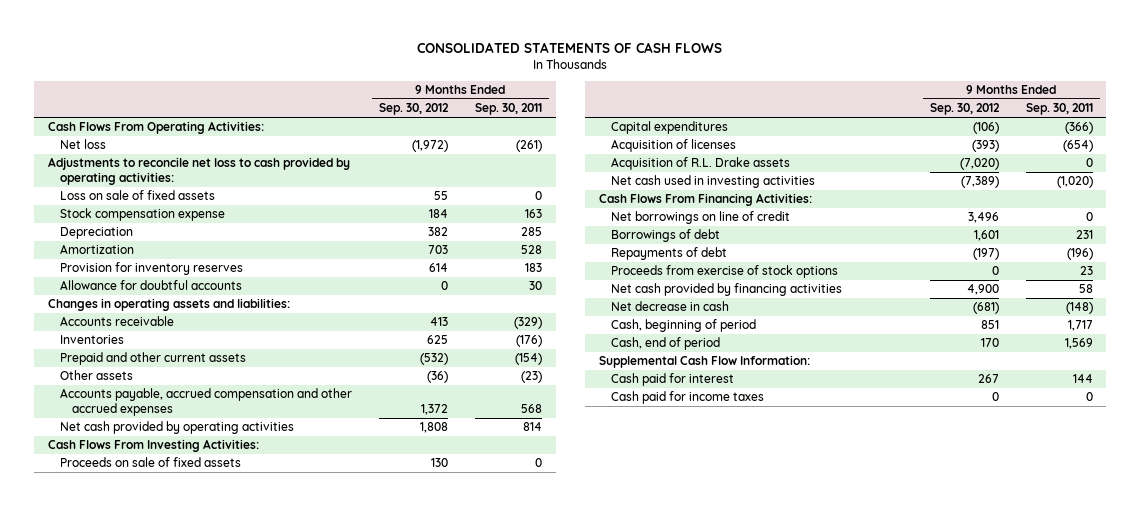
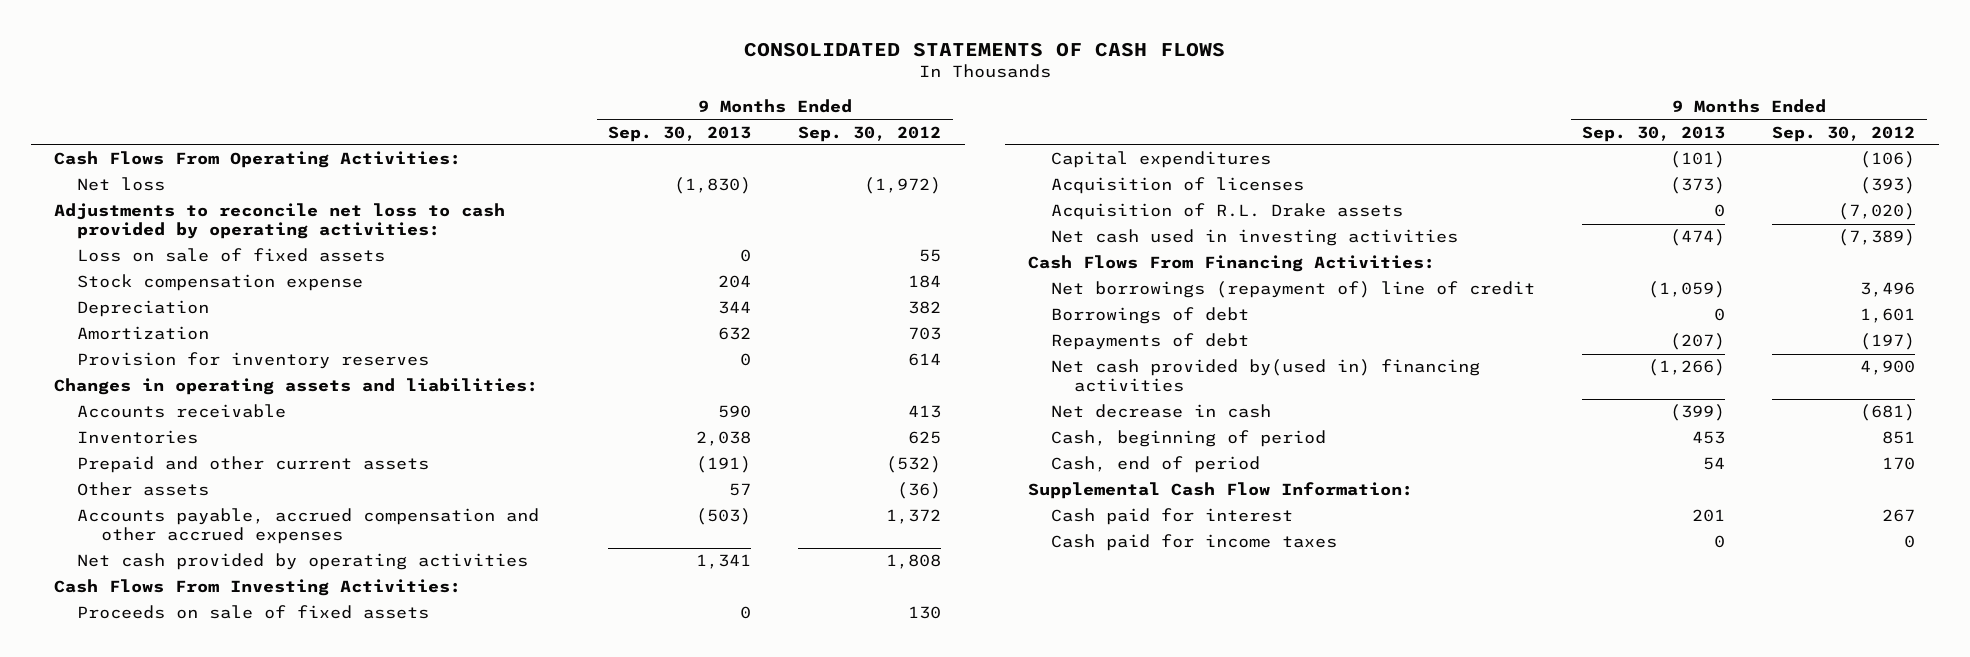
[475,103,543,116] Sep. 30, 2011 -> none
none -> [608,125,752,142] Sep. 30, 2013
[59,280,242,291] Allowance for doubtful accounts -> none
[610,211,790,225] Net borrowings on line of credit -> [1051,281,1536,299] Net borrowings (repayment of) line of credit
[610,265,838,279] Proceeds from exercise of stock options -> none
[610,283,842,297] Net cash provided by financing activities -> [1051,359,1481,393] Net cash provided by(used in) financing activities

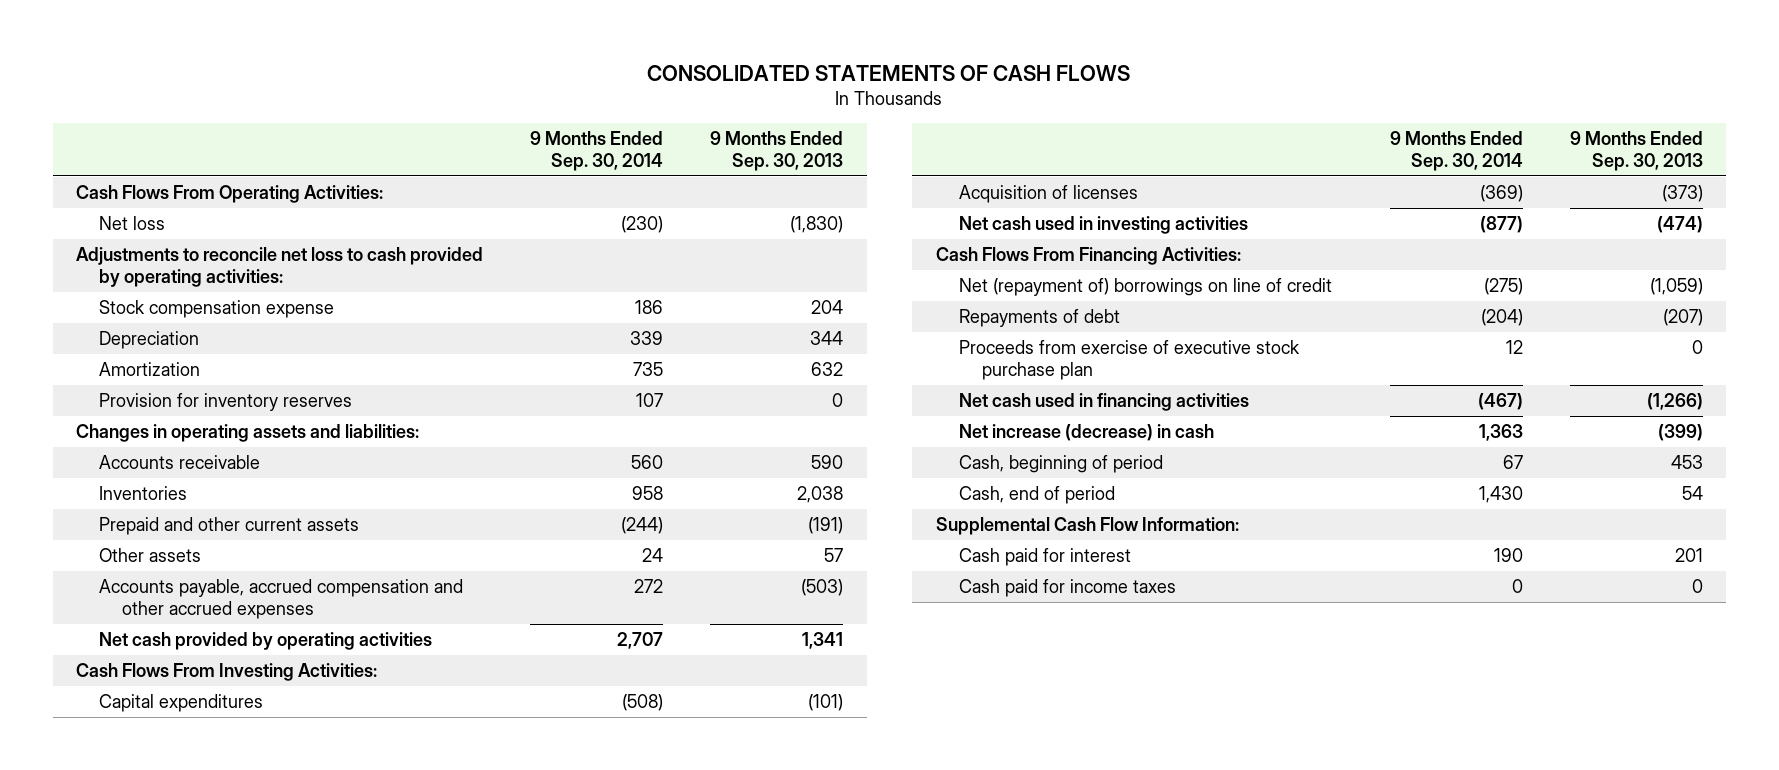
[798,125,942,142] Sep. 30, 2012 -> none
none -> [530,131,664,172] 9 Months Ended Sep. 30, 2014
[77,248,386,263] Loss on sale of fixed assets -> none
[77,605,430,620] Proceeds on sale of fixed assets -> none
[1051,203,1404,221] Acquisition of R.L. Drake assets -> none
[1051,307,1250,325] Borrowings of debt -> none
[1051,281,1536,299] Net borrowings (repayment of) line of credit -> [958,278,1332,297] Net (repayment of) borrowings on line of credit
none -> [958,340,1300,380] Proceeds from exercise of executive stock purchase plan
[1051,359,1481,393] Net cash provided by(used in) financing activities -> [958,393,1249,412] Net cash used in financing activities
[1051,404,1272,419] Net decrease in cash -> [958,424,1214,442] Net increase (decrease) in cash

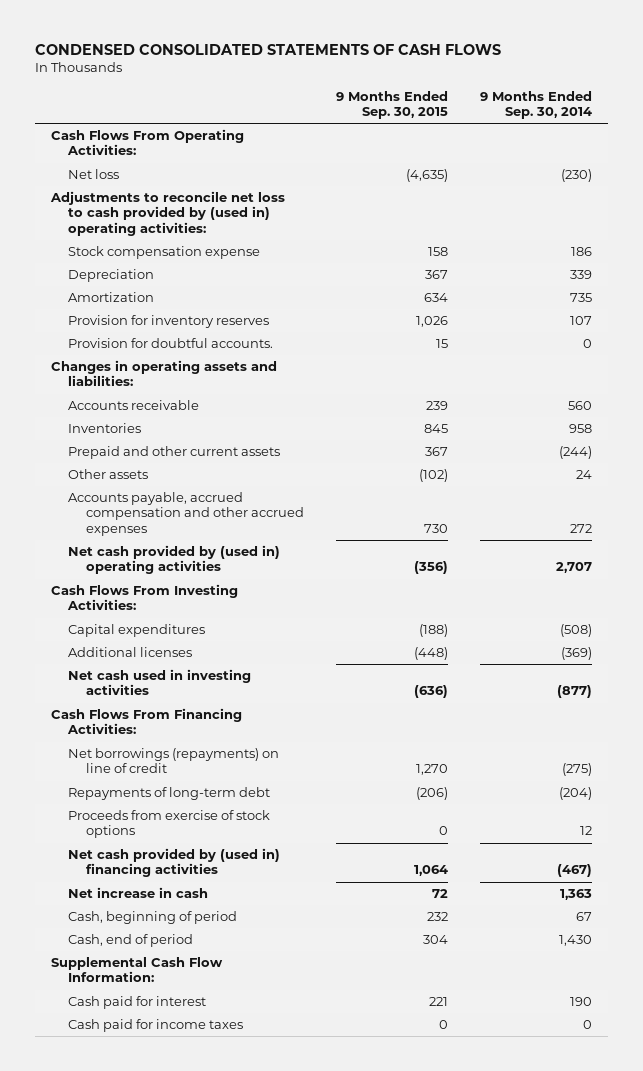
[647,64,1131,81] CONSOLIDATED STATEMENTS OF CASH FLOWS -> [35,43,502,55] CONDENSED CONSOLIDATED STATEMENTS OF CASH FLOWS
[710,131,844,172] 9 Months Ended Sep. 30, 2013 -> none
none -> [335,90,448,120] 9 Months Ended Sep. 30, 2015
[76,247,484,287] Adjustments to reconcile net loss to cash provided by operating activities: -> [50,191,286,236] Adjustments to reconcile net loss to cash provided by (used in) operating activities:
none -> [68,338,274,349] Provision for doubtful accounts.
[99,632,433,651] Net cash provided by operating activities -> [68,545,281,575] Net cash provided by (used in) operating activities
[958,185,1138,204] Acquisition of licenses -> [68,647,193,658] Additional licenses
[958,278,1332,297] Net (repayment of) borrowings on line of credit -> [68,748,280,774] Net borrowings (repayments) on line of credit
[958,309,1120,328] Repayments of debt -> [68,787,271,801] Repayments of long-term debt
[958,340,1300,380] Proceeds from exercise of executive stock purchase plan -> [68,810,271,839] Proceeds from exercise of stock options
[958,393,1249,412] Net cash used in financing activities -> [68,848,281,878] Net cash provided by (used in) financing activities
[958,424,1214,442] Net increase (decrease) in cash -> [68,887,209,899] Net increase in cash

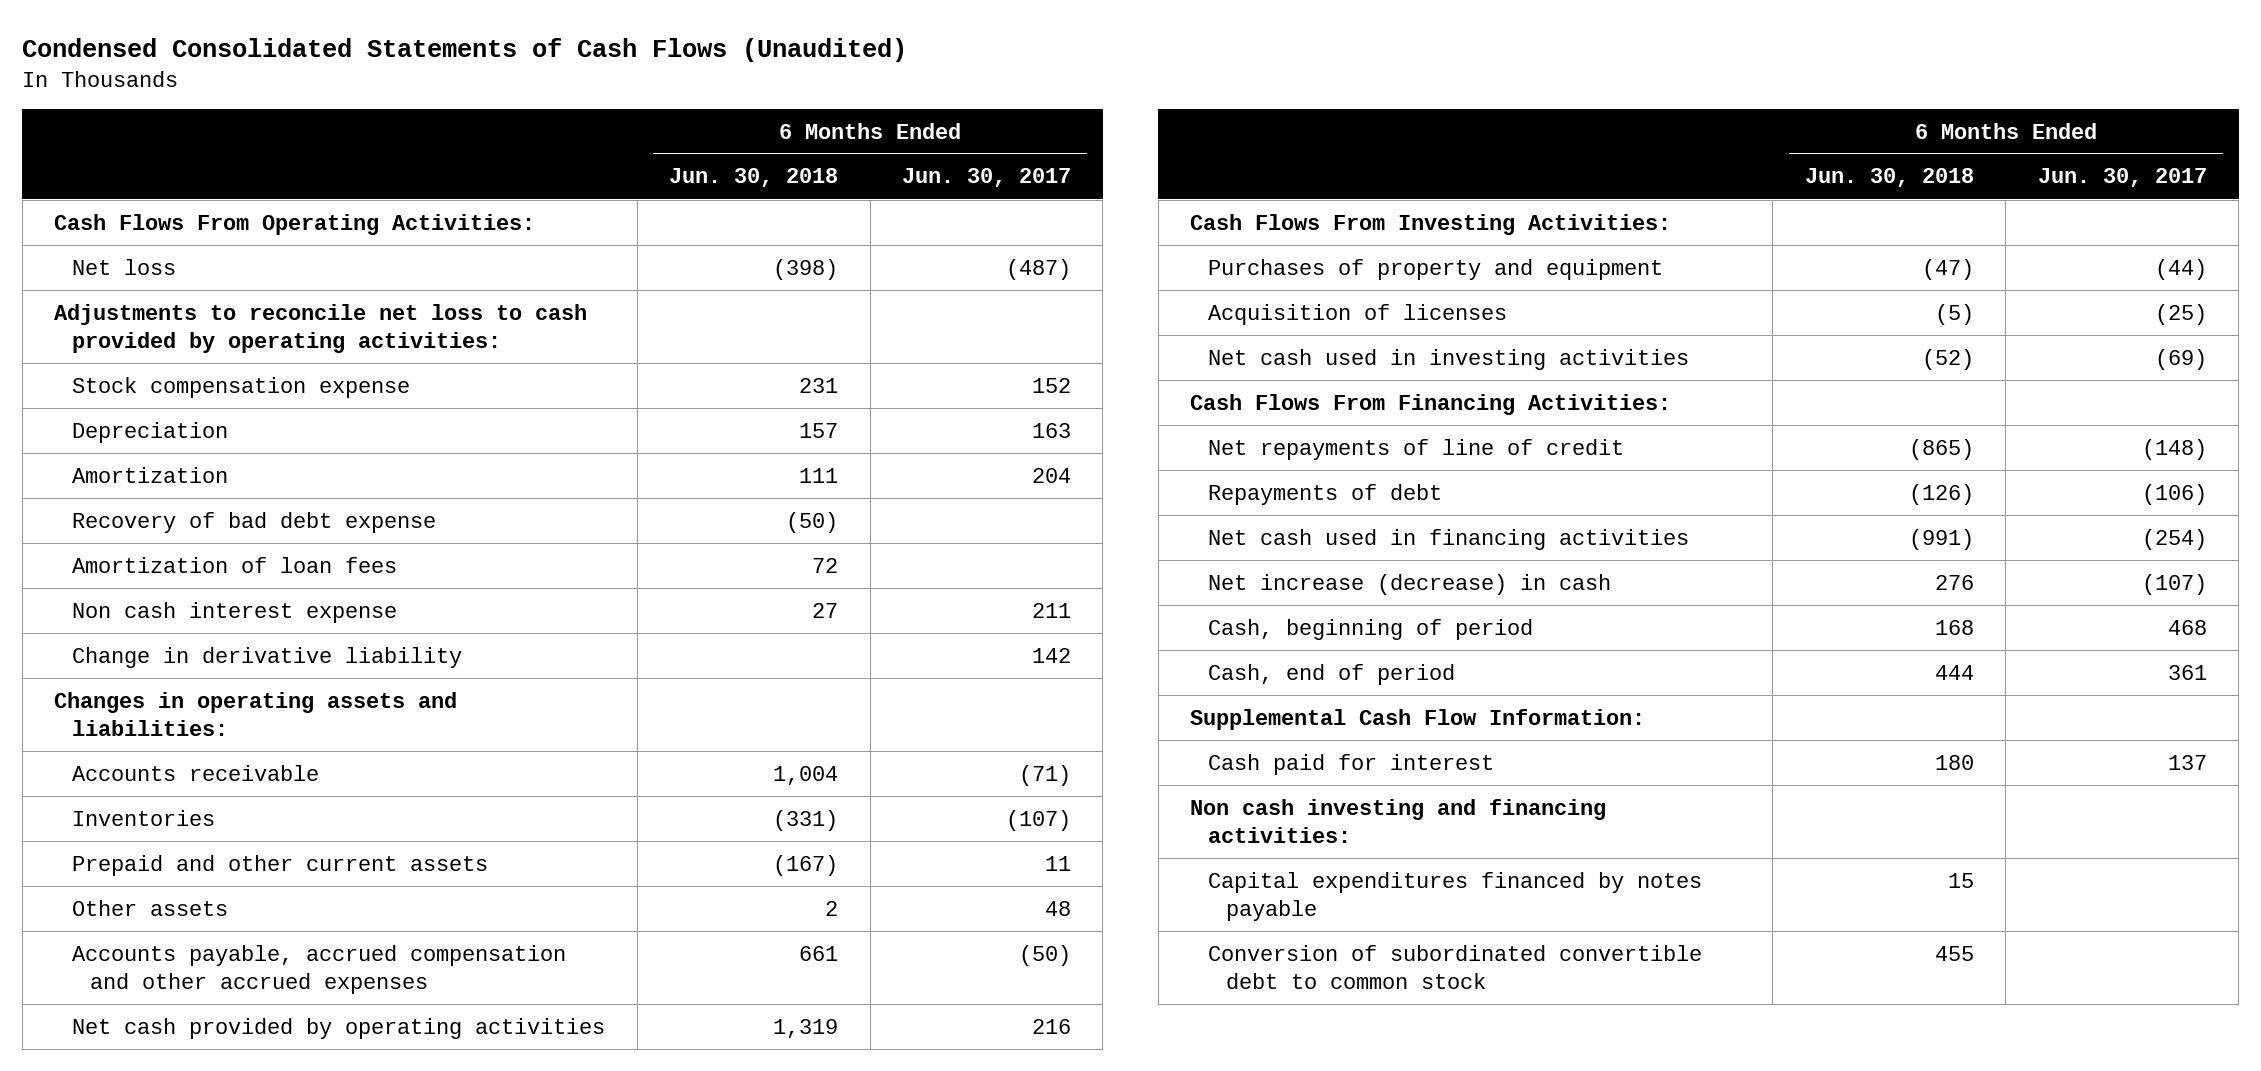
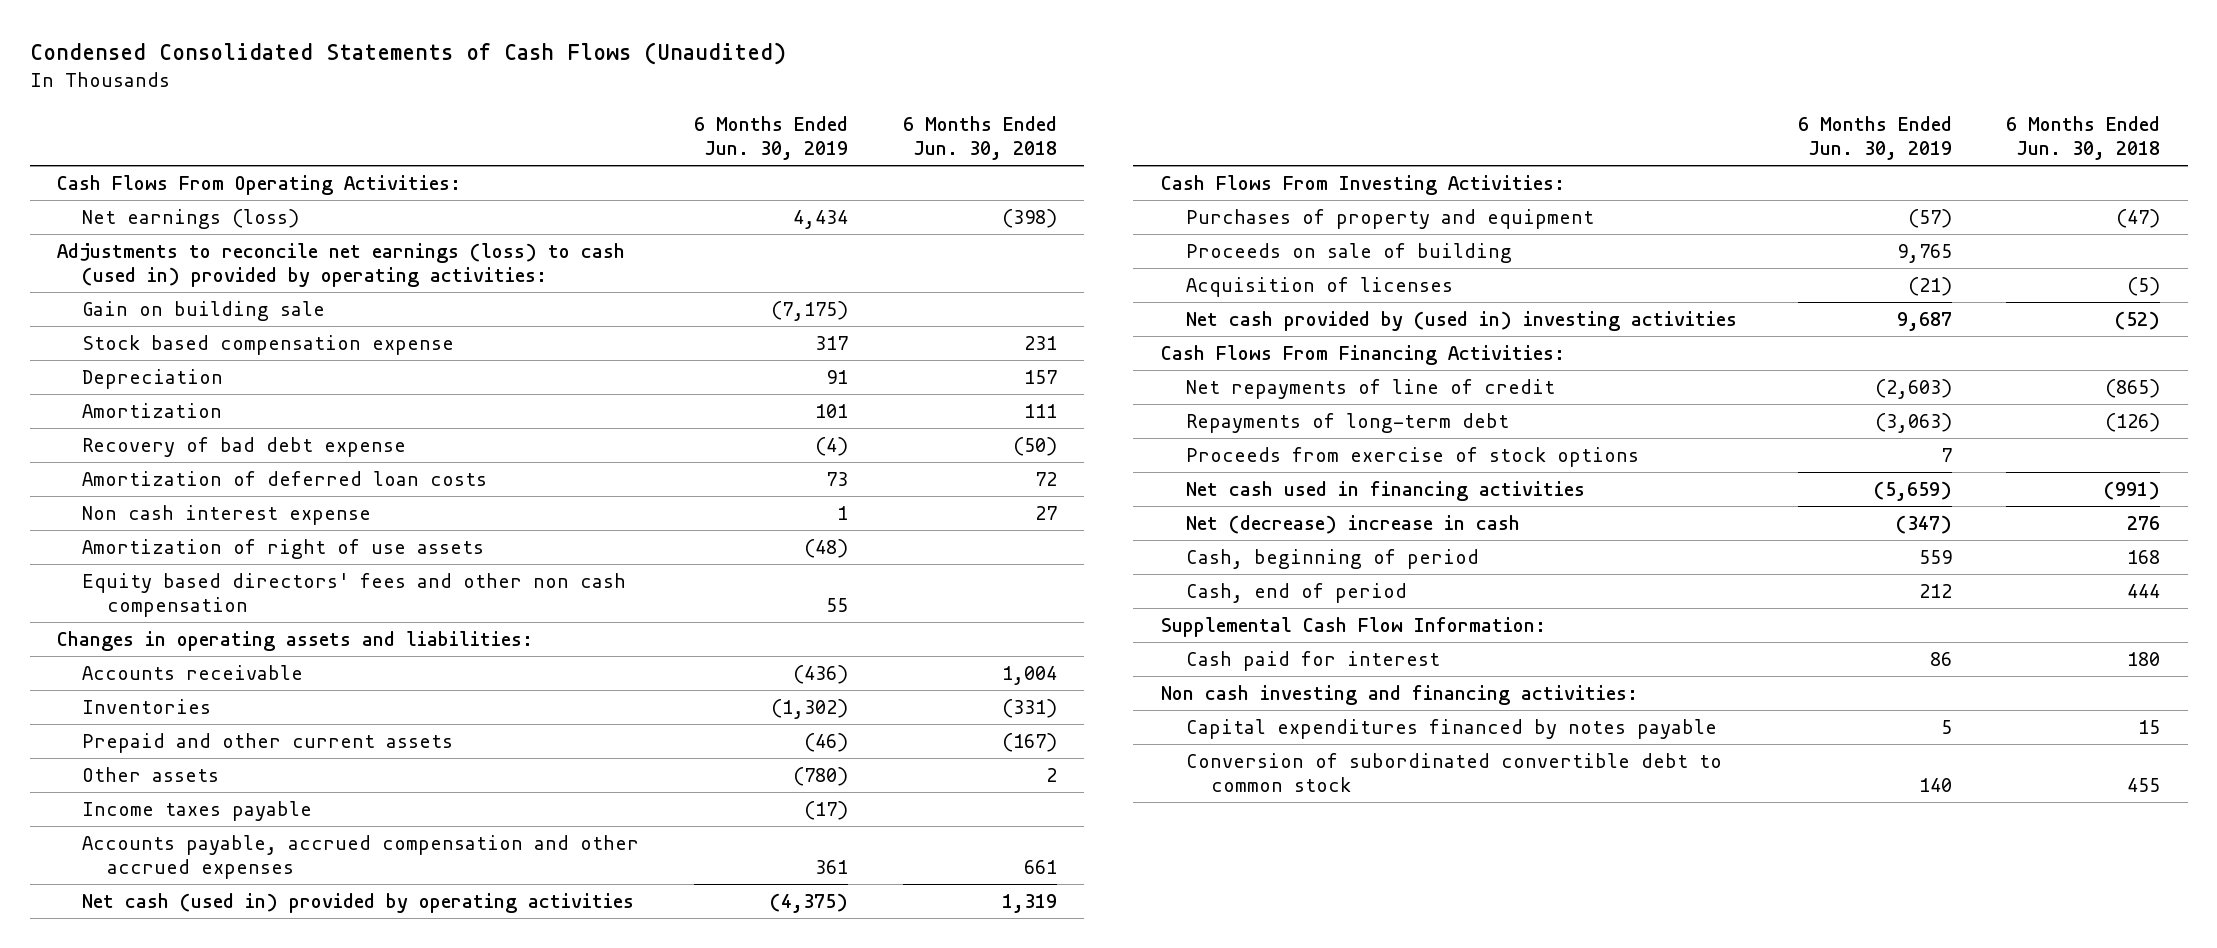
[901,168,1071,188] Jun. 30, 2017 -> none
none -> [693,115,848,161] 6 Months Ended Jun. 30, 2019
[72,258,177,275] Net loss -> [82,208,300,229] Net earnings (loss)
[54,303,588,353] Adjustments to reconcile net loss to cash provided by operating activities: -> [57,242,626,288] Adjustments to reconcile net earnings (loss) to cash (used in) provided by operating activities:
none -> [82,300,326,321] Gain on building sale
[72,376,411,398] Stock compensation expense -> [82,334,455,355] Stock based compensation expense
[72,556,398,573] Amortization of loan fees -> [82,470,488,486] Amortization of deferred loan costs
[72,646,463,668] Change in derivative liability -> none
none -> [82,538,485,559] Amortization of right of use assets
none -> [82,572,627,618] Equity based directors' fees and other non cash compensation
none -> [82,800,313,821] Income taxes payable
[72,1017,606,1039] Net cash provided by operating activities -> [82,892,635,913] Net cash (used in) provided by operating activities
none -> [1185,242,1512,263] Proceeds on sale of building
[1207,348,1689,370] Net cash used in investing activities -> [1185,310,1737,331] Net cash provided by (used in) investing activities
[1207,483,1442,505] Repayments of debt -> [1185,412,1509,433] Repayments of long-term debt
none -> [1185,446,1639,467] Proceeds from exercise of stock options
[1207,573,1611,595] Net increase (decrease) in cash -> [1185,514,1520,534] Net (decrease) increase in cash

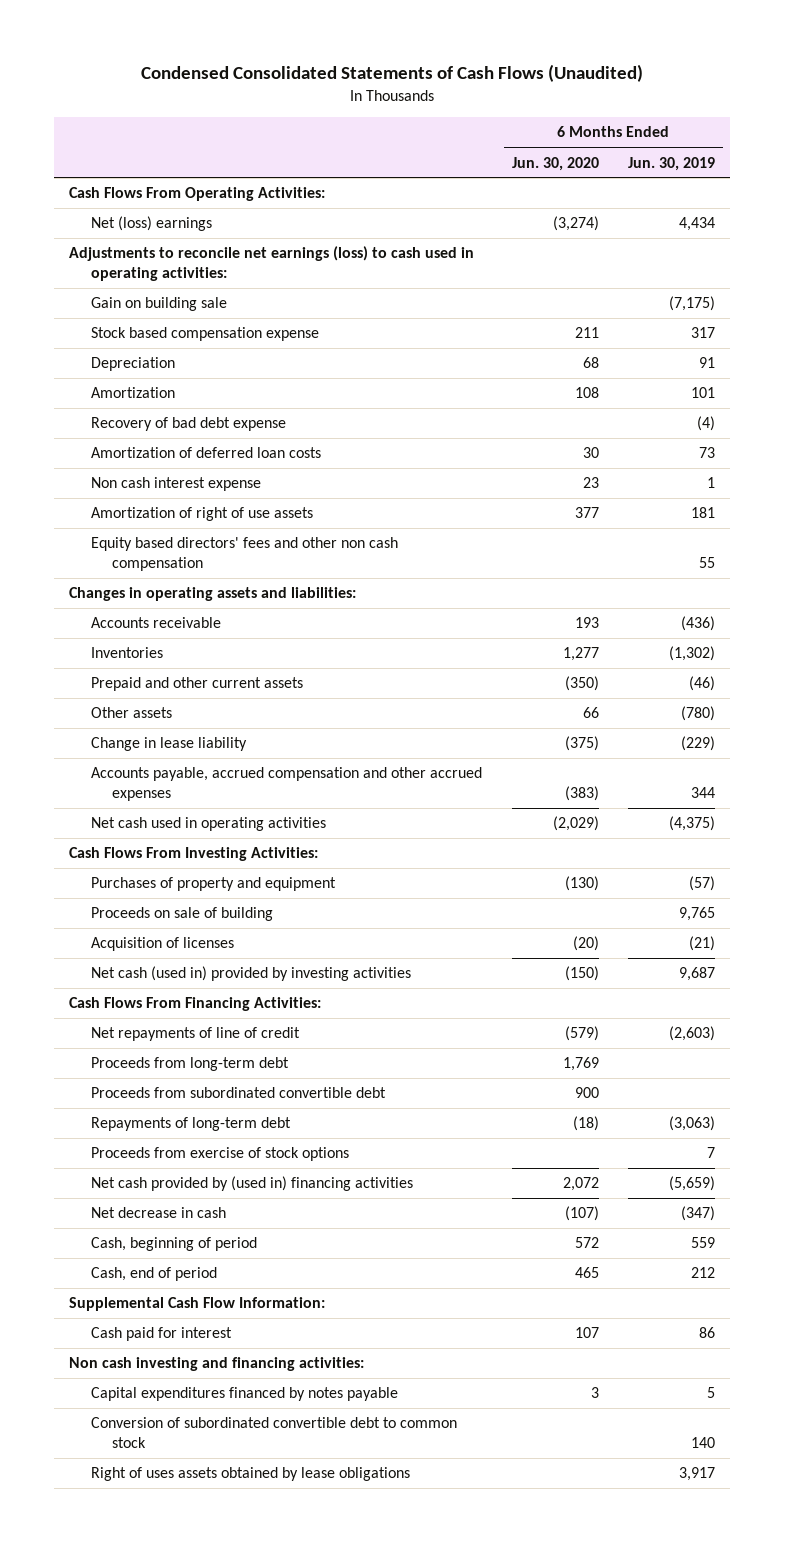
[902,115,1057,161] 6 Months Ended Jun. 30, 2018 -> none
none -> [511,156,599,171] Jun. 30, 2020
[82,208,300,229] Net earnings (loss) -> [90,216,212,232] Net (loss) earnings
[57,242,626,288] Adjustments to reconcile net earnings (loss) to cash (used in) provided by operating activities: -> [69,246,475,281] Adjustments to reconcile net earnings (loss) to cash used in operating activities:
[803,538,848,558] (48) -> [691,507,716,519] 181
[82,800,313,821] Income taxes payable -> none
none -> [90,737,247,752] Change in lease liability
[814,860,848,875] 361 -> [691,786,716,798] 344
[82,892,635,913] Net cash (used in) provided by operating activities -> [90,817,326,832] Net cash used in operating activities
[1185,310,1737,331] Net cash provided by (used in) investing activities -> [90,966,411,982] Net cash (used in) provided by investing activities
none -> [90,1057,289,1072] Proceeds from long-term debt
none -> [90,1087,386,1099] Proceeds from subordinated convertible debt
[1185,480,1585,501] Net cash used in financing activities -> [90,1176,413,1192] Net cash provided by (used in) financing activities
[1185,514,1520,534] Net (decrease) increase in cash -> [90,1207,226,1219] Net decrease in cash
none -> [90,1467,410,1482] Right of uses assets obtained by lease obligations

